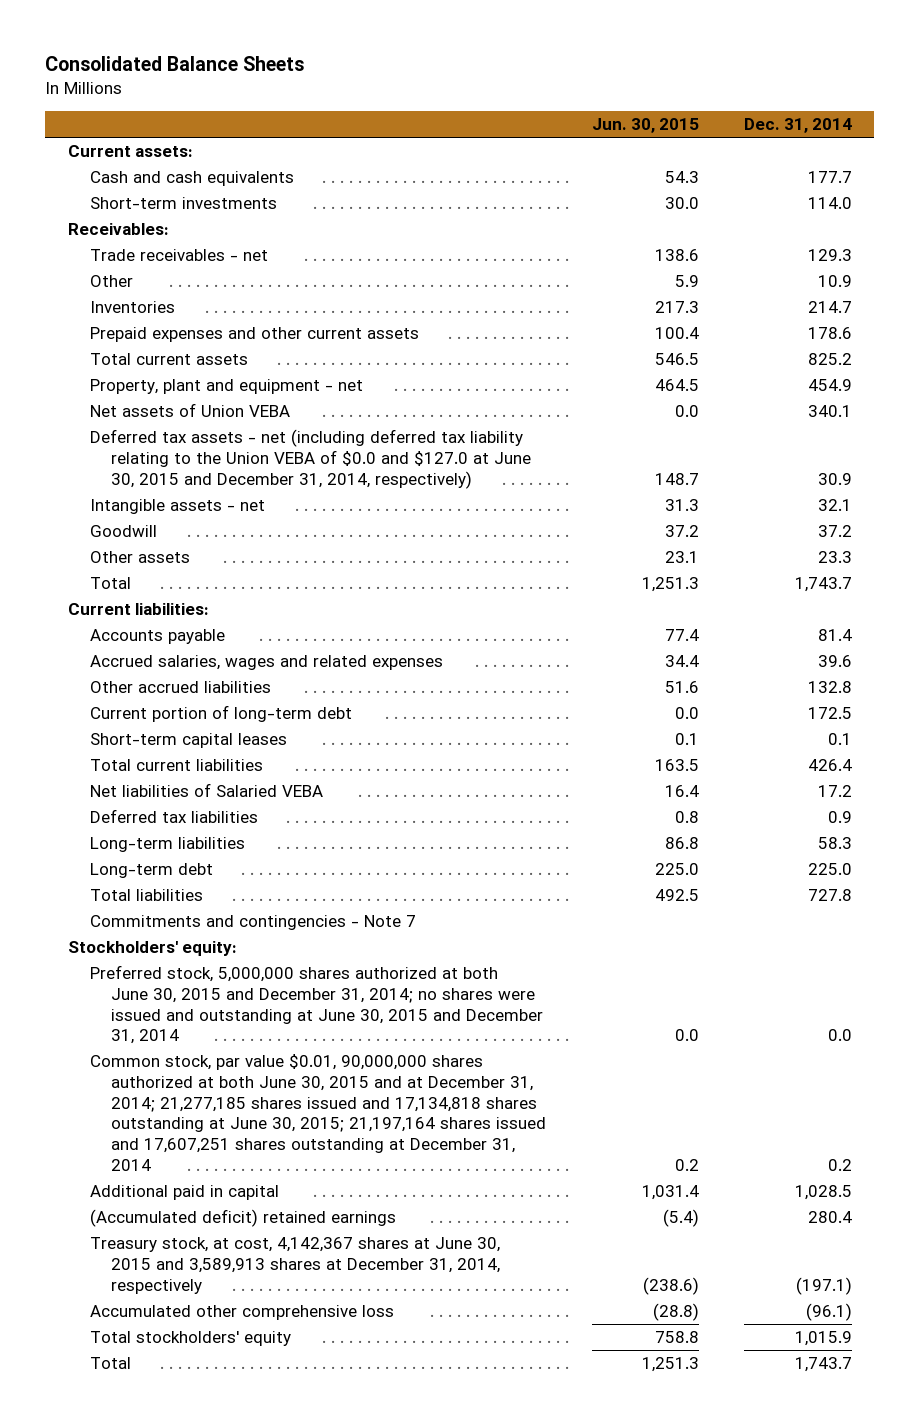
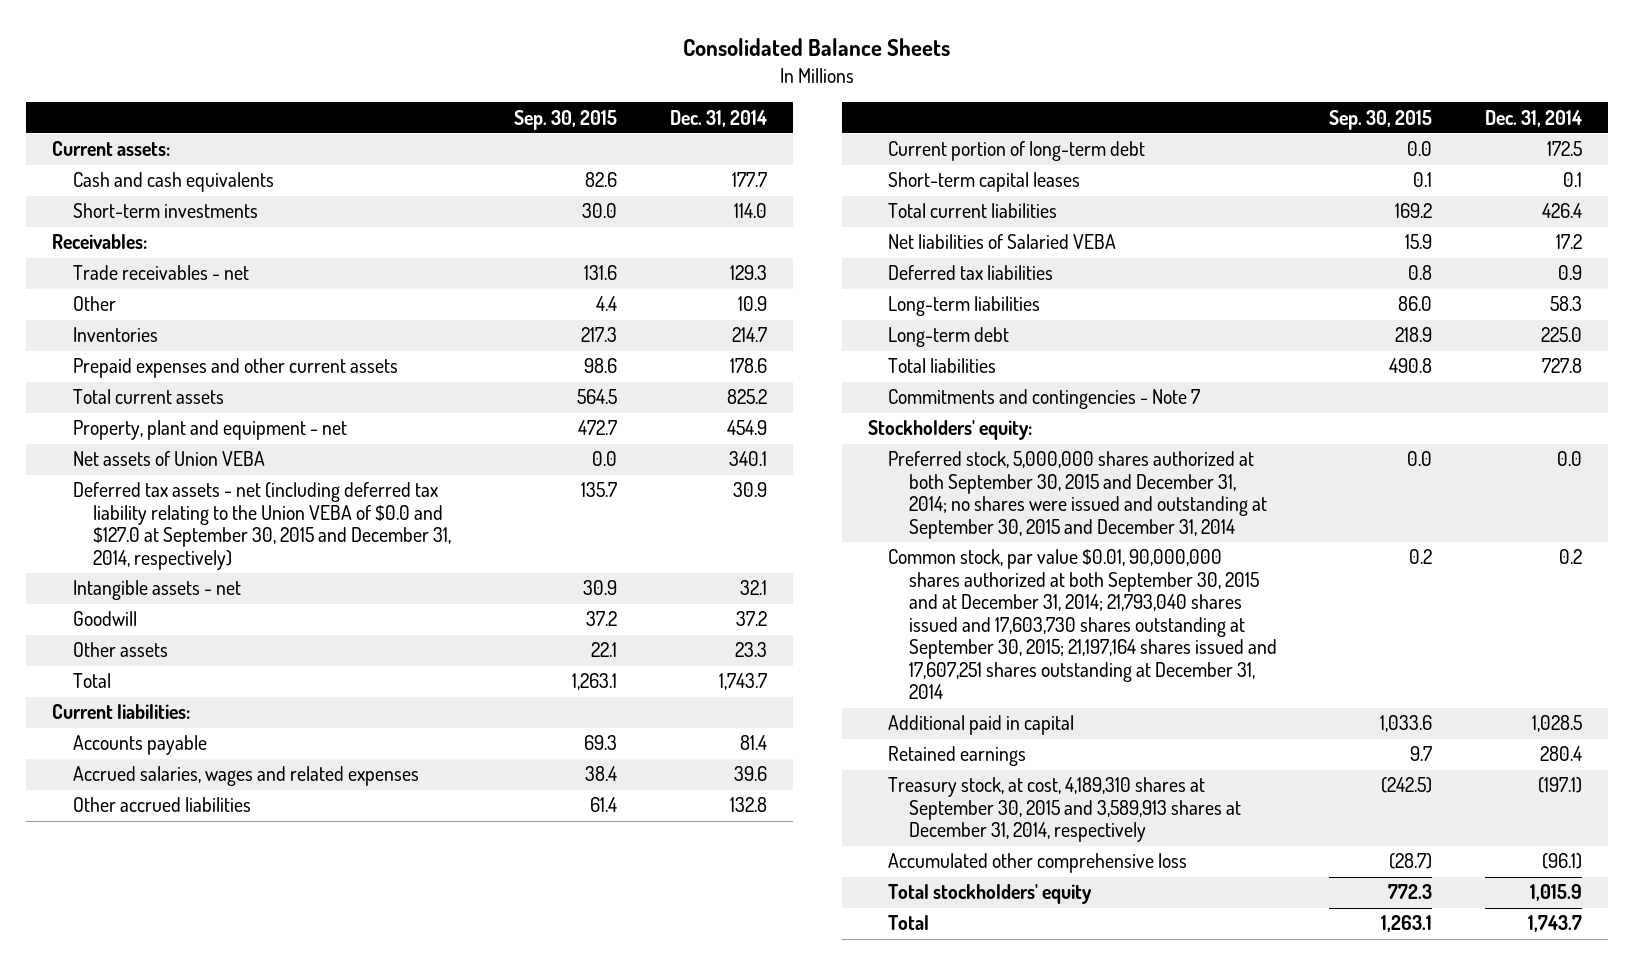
[591,118,699,134] Jun. 30, 2015 -> none
none -> [513,109,617,130] Sep. 30, 2015
[89,429,532,489] Deferred tax assets - net (including deferred tax liability relating to the Union VEBA of $0.0 and $127.0 at June 30, 2015 and December 31, 2014, respectively) -> [72,482,452,570] Deferred tax assets - net (including deferred tax liability relating to the Union VEBA of $0.0 and $127.0 at September 30, 2015 and December 31, 2014, respectively)
[89,965,544,1045] Preferred stock, 5,000,000 shares authorized at both June 30, 2015 and December 31, 2014; no shares were issued and outstanding at June 30, 2015 and December 31, 2014 -> [888,451,1267,539] Preferred stock, 5,000,000 shares authorized at both September 30, 2015 and December 31, 2014; no shares were issued and outstanding at September 30, 2015 and December 31, 2014
[89,1054,547,1171] Common stock, par value $0.01, 90,000,000 shares authorized at both June 30, 2015 and at December 31, 2014; 21,277,185 shares issued and 17,134,818 shares outstanding at June 30, 2015; 21,197,164 shares issued and 17,607,251 shares outstanding at December 31, 2014 -> [888,549,1277,700] Common stock, par value $0.01, 90,000,000 shares authorized at both September 30, 2015 and at December 31, 2014; 21,793,040 shares issued and 17,603,730 shares outstanding at September 30, 2015; 21,197,164 shares issued and 17,607,251 shares outstanding at December 31, 2014
[89,1209,396,1228] (Accumulated deficit) retained earnings -> [888,746,1027,767] Retained earnings
[89,1237,501,1294] Treasury stock, at cost, 4,142,367 shares at June 30, 2015 and 3,589,913 shares at December 31, 2014, respectively -> [888,777,1241,843] Treasury stock, at cost, 4,189,310 shares at September 30, 2015 and 3,589,913 shares at December 31, 2014, respectively

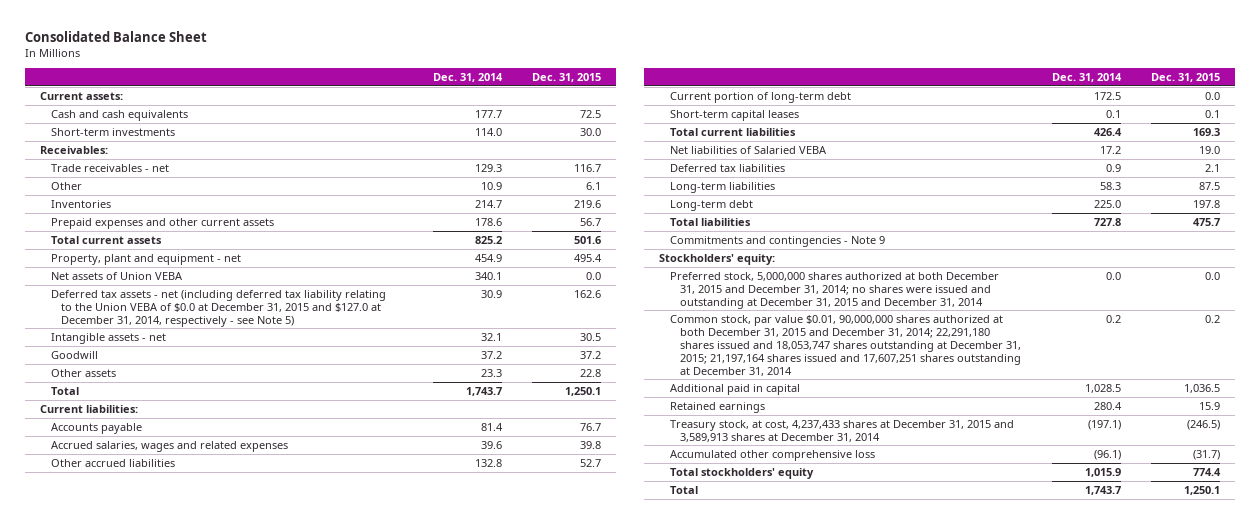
[683,38,951,57] Consolidated Balance Sheets -> [24,30,207,42] Consolidated Balance Sheet
[513,109,617,130] Sep. 30, 2015 -> none
none -> [531,72,601,82] Dec. 31, 2015
[72,482,452,570] Deferred tax assets - net (including deferred tax liability relating to the Union VEBA of $0.0 and $127.0 at September 30, 2015 and December 31, 2014, respectively) -> [50,289,386,327] Deferred tax assets - net (including deferred tax liability relating to the Union VEBA of $0.0 at December 31, 2015 and $127.0 at December 31, 2014, respectively - see Note 5)
[888,389,1201,410] Commitments and contingencies - Note 7 -> [669,235,885,247] Commitments and contingencies - Note 9
[888,451,1267,539] Preferred stock, 5,000,000 shares authorized at both September 30, 2015 and December 31, 2014; no shares were issued and outstanding at September 30, 2015 and December 31, 2014 -> [669,271,999,309] Preferred stock, 5,000,000 shares authorized at both December 31, 2015 and December 31, 2014; no shares were issued and outstanding at December 31, 2015 and December 31, 2014
[888,549,1277,700] Common stock, par value $0.01, 90,000,000 shares authorized at both September 30, 2015 and at December 31, 2014; 21,793,040 shares issued and 17,603,730 shares outstanding at September 30, 2015; 21,197,164 shares issued and 17,607,251 shares outstanding at December 31, 2014 -> [669,314,1022,376] Common stock, par value $0.01, 90,000,000 shares authorized at both December 31, 2015 and December 31, 2014; 22,291,180 shares issued and 18,053,747 shares outstanding at December 31, 2015; 21,197,164 shares issued and 17,607,251 shares outstanding at December 31, 2014
[888,777,1241,843] Treasury stock, at cost, 4,189,310 shares at September 30, 2015 and 3,589,913 shares at December 31, 2014, respectively -> [669,419,1014,442] Treasury stock, at cost, 4,237,433 shares at December 31, 2015 and 3,589,913 shares at December 31, 2014

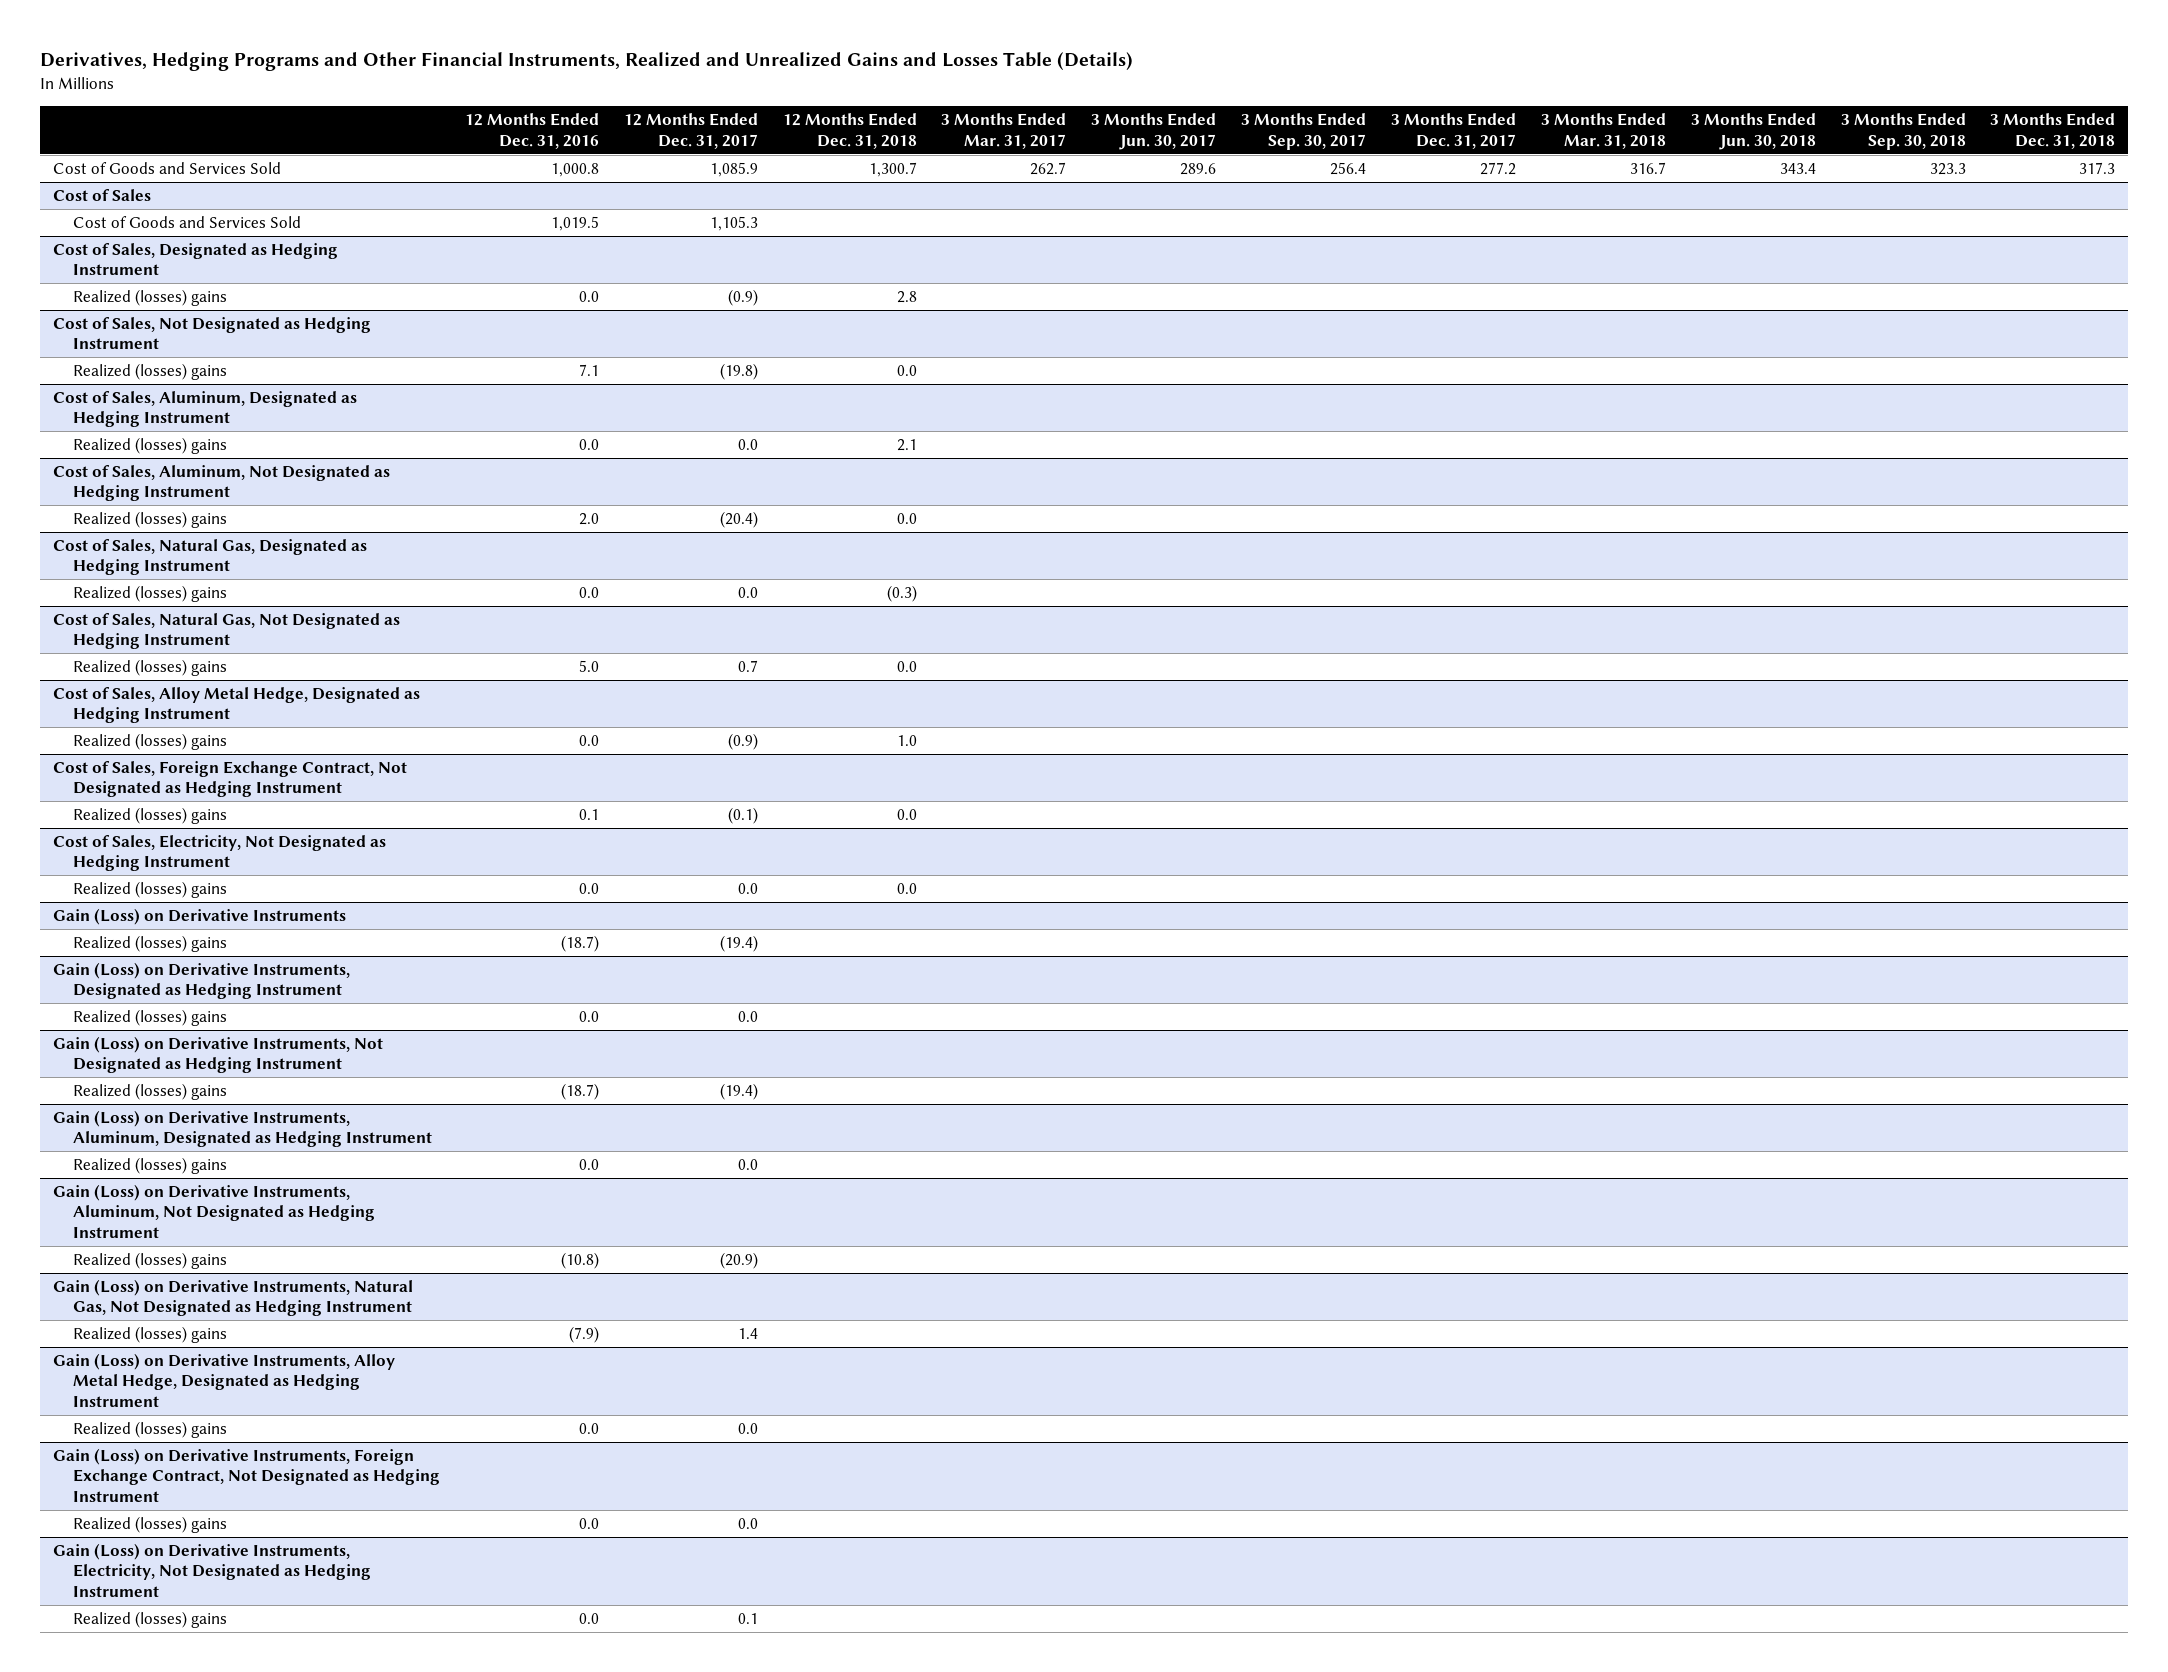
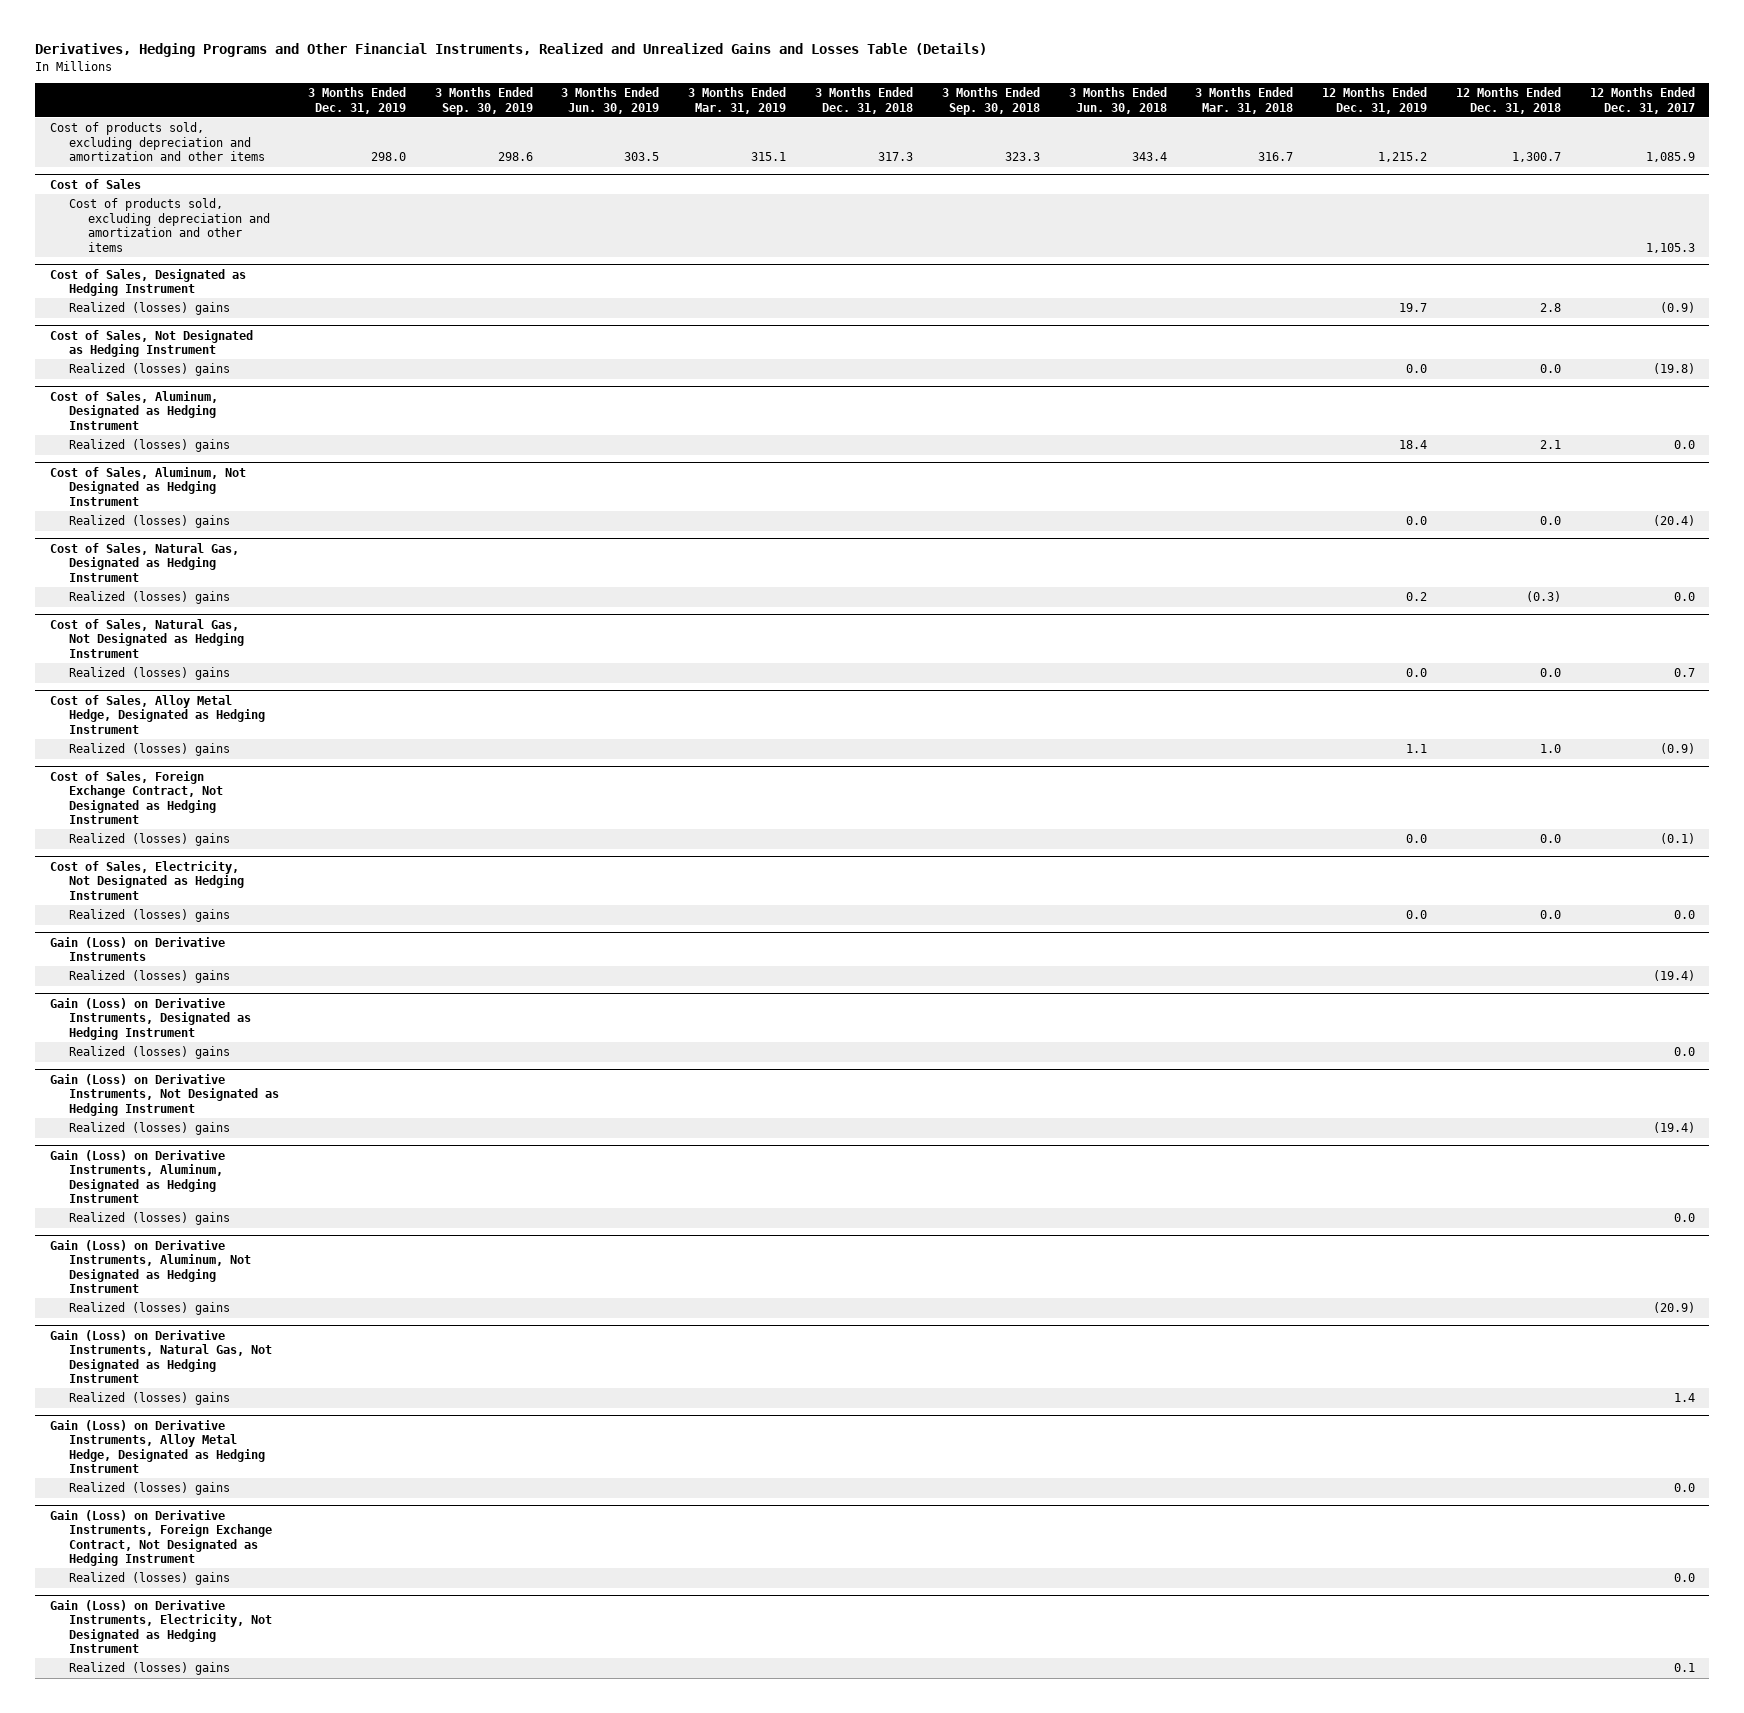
[464,113,599,149] 12 Months Ended Dec. 31, 2016 -> none
[941,113,1067,149] 3 Months Ended Mar. 31, 2017 -> none
[1091,113,1217,150] 3 Months Ended Jun. 30, 2017 -> none
[1241,113,1367,150] 3 Months Ended Sep. 30, 2017 -> none
[1391,113,1517,149] 3 Months Ended Dec. 31, 2017 -> none
none -> [307,87,406,114] 3 Months Ended Dec. 31, 2019
none -> [434,87,533,115] 3 Months Ended Sep. 30, 2019
none -> [561,87,660,114] 3 Months Ended Jun. 30, 2019
none -> [688,87,787,114] 3 Months Ended Mar. 31, 2019
none -> [1322,87,1428,114] 12 Months Ended Dec. 31, 2019
[52,161,281,174] Cost of Goods and Services Sold -> [49,122,266,162] Cost of products sold, excluding depreciation and amortization and other items
[73,215,302,228] Cost of Goods and Services Sold -> [69,198,271,252] Cost of products sold, excluding depreciation and amortization and other items

